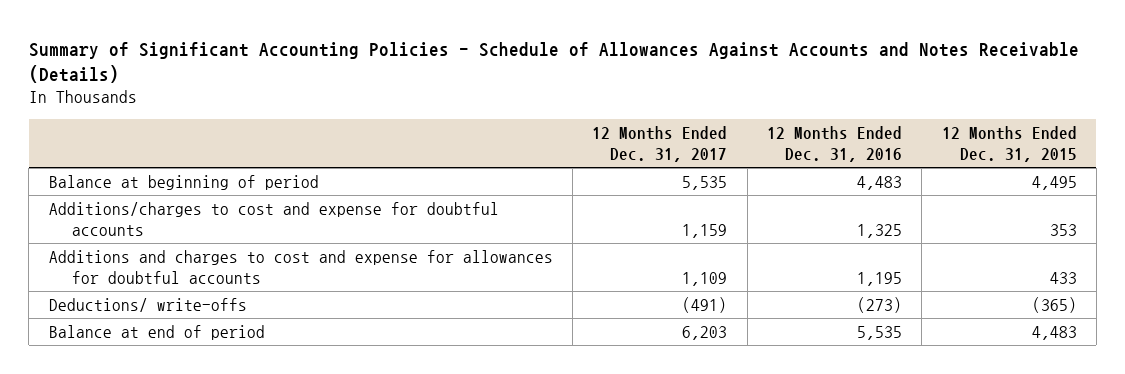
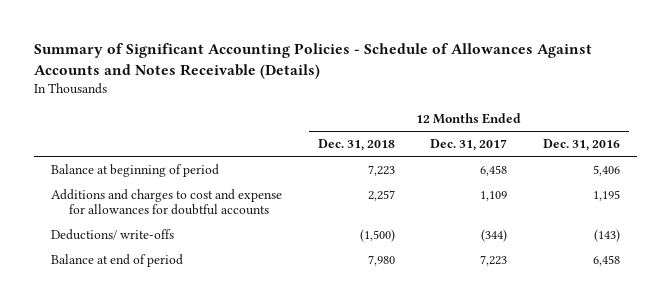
[941,125,1077,162] 12 Months Ended Dec. 31, 2015 -> none
none -> [317,139,395,152] Dec. 31, 2018
[48,201,499,237] Additions/charges to cost and expense for doubtful accounts -> none
[682,175,728,190] 5,535 -> [480,164,508,176] 6,458
[857,175,903,190] 4,483 -> [592,164,620,176] 5,406
[682,296,728,313] (491) -> [481,228,508,242] (344)
[857,296,903,313] (273) -> [593,228,620,242] (143)
[682,325,728,340] 6,203 -> [480,254,508,266] 7,223
[857,325,903,340] 5,535 -> [592,254,620,266] 6,458

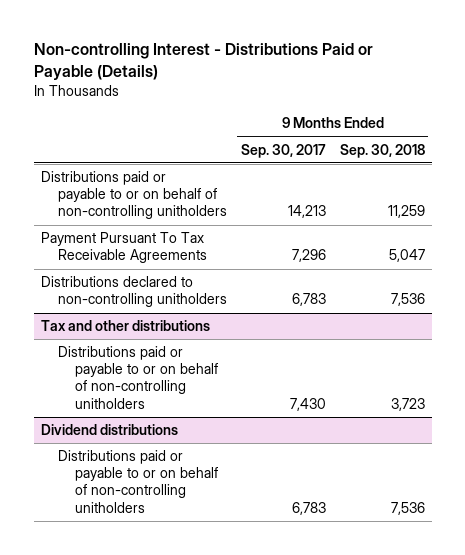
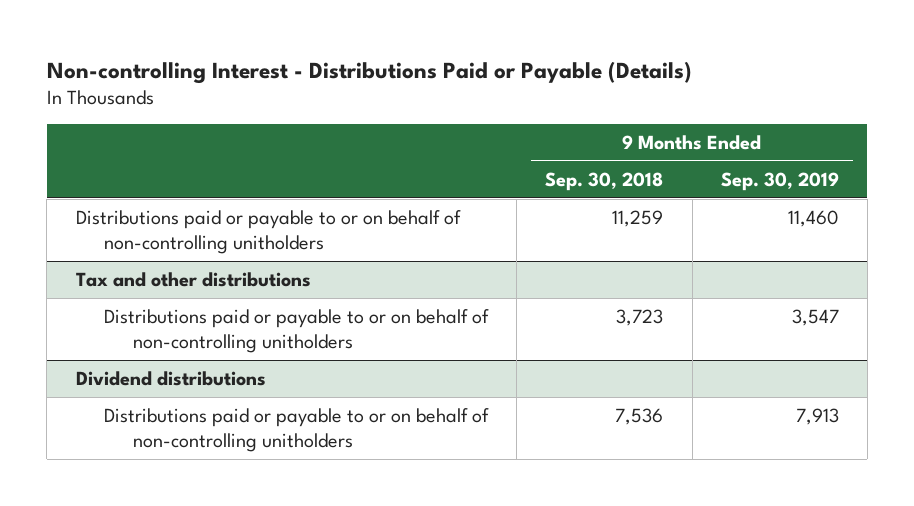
[240,143,326,158] Sep. 30, 2017 -> none
none -> [720,171,839,191] Sep. 30, 2019
[40,232,207,264] Payment Pursuant To Tax Receivable Agreements -> none
[40,276,227,308] Distributions declared to non-controlling unitholders -> none

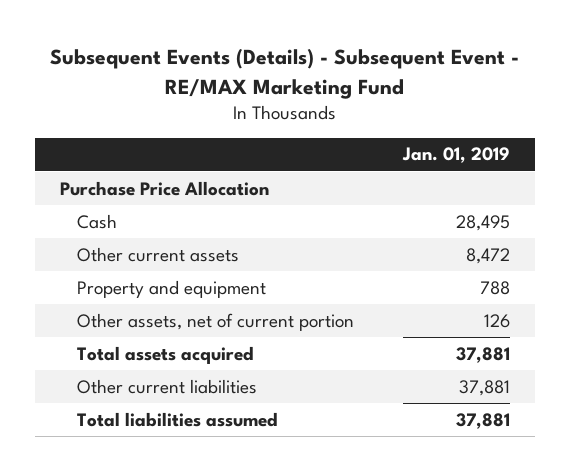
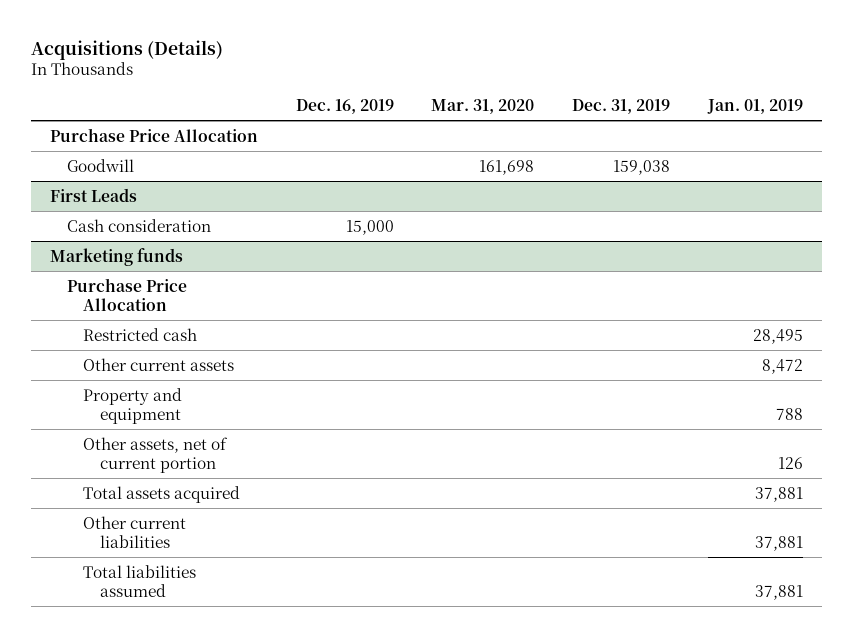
[50,48,520,99] Subsequent Events (Details) - Subsequent Event - RE/MAX Marketing Fund -> [30,39,223,60] Acquisitions (Details)
none -> [295,99,394,115] Dec. 16, 2019
none -> [431,99,535,115] Mar. 31, 2020
none -> [572,99,671,115] Dec. 31, 2019
none -> [66,158,134,172] Goodwill
none -> [49,187,137,202] First Leads
none -> [66,218,211,232] Cash consideration
none -> [49,247,183,266] Marketing funds
none -> [66,277,187,311] Purchase Price Allocation
[76,213,117,229] Cash -> [83,327,198,341] Restricted cash

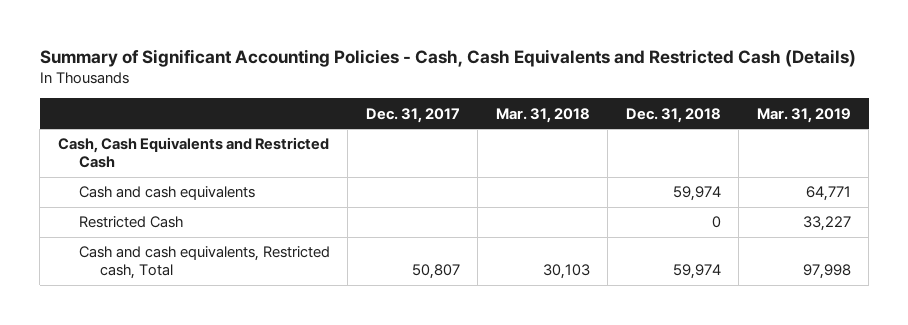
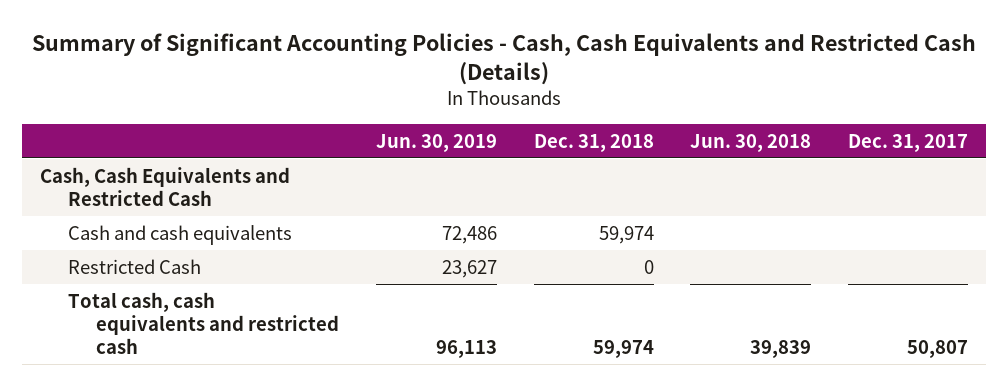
[495,107,590,123] Mar. 31, 2018 -> none
[756,107,851,123] Mar. 31, 2019 -> none
none -> [376,133,498,152] Jun. 30, 2019
none -> [690,133,812,152] Jun. 30, 2018
[78,246,330,280] Cash and cash equivalents, Restricted cash, Total -> [68,291,340,354] Total cash, cash equivalents and restricted cash

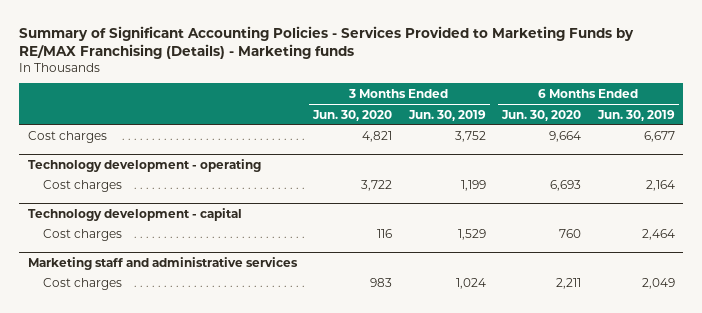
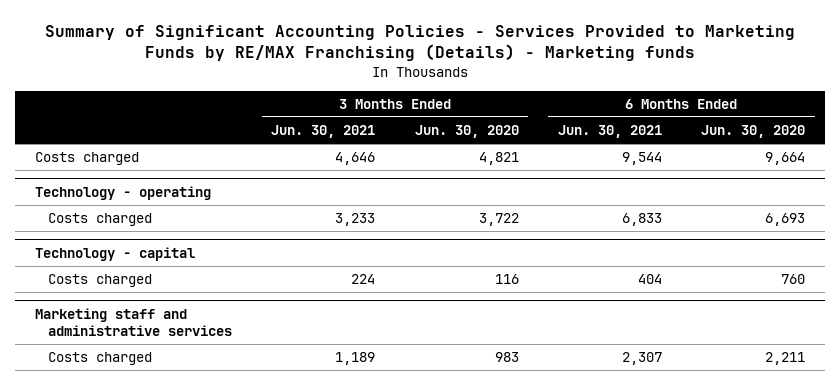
[407,109,486,121] Jun. 30, 2019 -> none
[596,109,675,121] Jun. 30, 2019 -> none
none -> [271,125,376,139] Jun. 30, 2021
none -> [557,125,662,139] Jun. 30, 2021
[27,131,107,144] Cost charges -> [35,152,140,166] Costs charged
[27,158,261,172] Technology development - operating -> [35,185,212,200] Technology - operating
[42,180,122,193] Cost charges -> [48,213,153,227] Costs charged
[27,207,242,221] Technology development - capital -> [35,246,196,261] Technology - capital
[42,229,122,242] Cost charges -> [48,274,153,288] Costs charged
[42,278,122,291] Cost charges -> [48,352,153,366] Costs charged

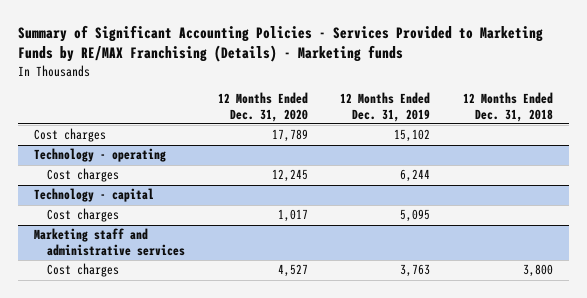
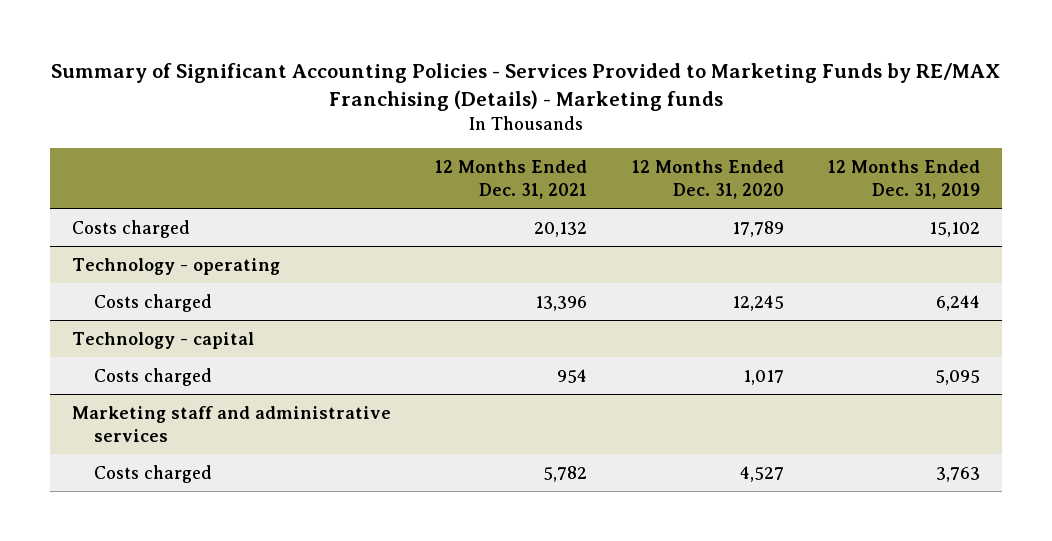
[462,92,553,122] 12 Months Ended Dec. 31, 2018 -> none
none -> [435,159,588,199] 12 Months Ended Dec. 31, 2021
[34,128,107,143] Cost charges -> [72,219,191,238] Costs charged
[46,168,119,183] Cost charges -> [93,293,212,312] Costs charged
[46,208,119,223] Cost charges -> [93,367,212,386] Costs charged
[46,263,119,278] Cost charges -> [93,464,212,483] Costs charged

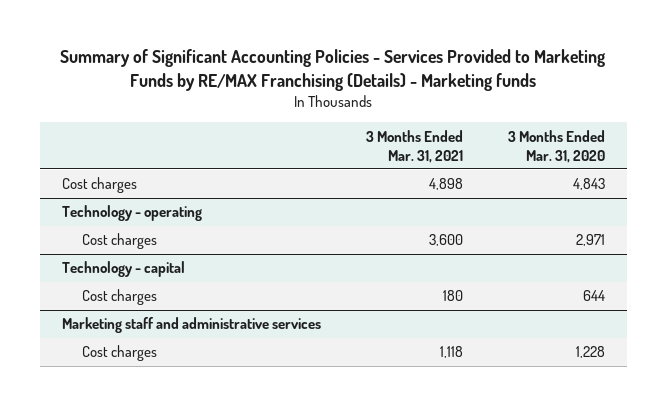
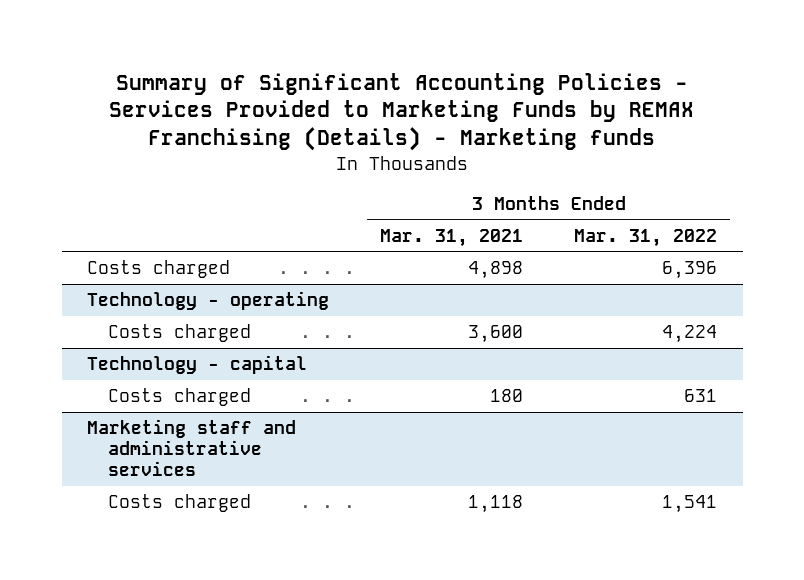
[60,49,606,91] Summary of Significant Accounting Policies - Services Provided to Marketing Funds by RE/MAX Franchising (Details) - Marketing funds -> [109,72,695,152] Summary of Significant Accounting Policies - Services Provided to Marketing Funds by REMAX Franchising (Details) - Marketing funds
[507,129,605,163] 3 Months Ended Mar. 31, 2020 -> none
none -> [574,228,718,247] Mar. 31, 2022
[62,177,138,194] Cost charges -> [87,260,231,279] Costs charged
[81,233,157,250] Cost charges -> [108,324,252,343] Costs charged
[81,289,157,306] Cost charges -> [108,388,252,407] Costs charged
[81,345,157,362] Cost charges -> [108,494,252,513] Costs charged

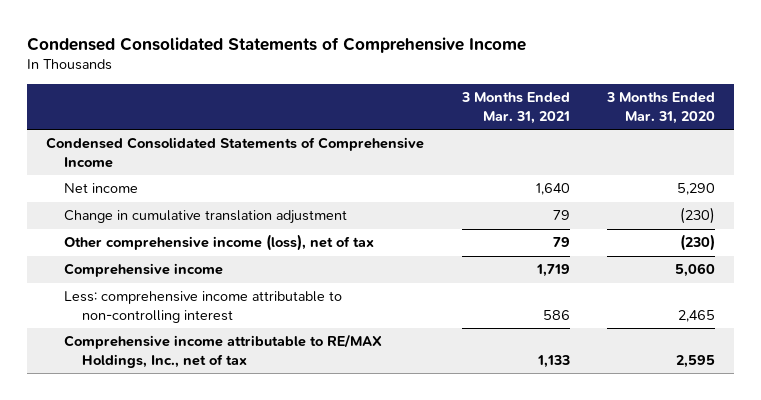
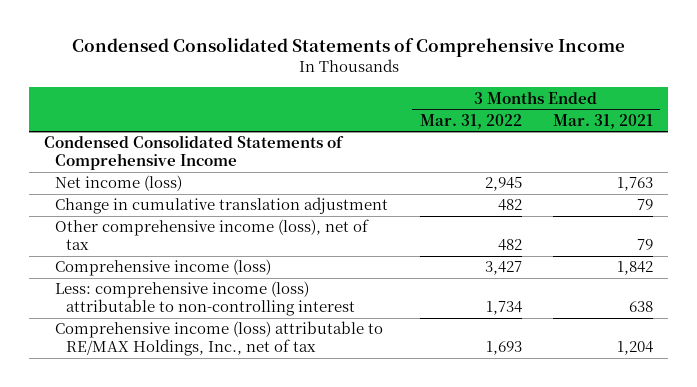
[606,92,716,124] 3 Months Ended Mar. 31, 2020 -> none
none -> [419,113,522,129] Mar. 31, 2022
[63,183,138,194] Net income -> [55,175,183,192] Net income (loss)
[535,183,570,196] 1,640 -> [616,177,653,192] 1,763
[63,263,223,278] Comprehensive income -> [55,259,272,277] Comprehensive income (loss)
[535,264,570,278] 1,719 -> [616,261,653,276] 1,842
[63,291,342,323] Less: comprehensive income attributable to non-controlling interest -> [55,281,356,317] Less: comprehensive income (loss) attributable to non-controlling interest
[542,309,570,320] 586 -> [628,301,653,313] 638
[63,334,382,368] Comprehensive income attributable to RE/MAX Holdings, Inc., net of tax -> [55,321,384,357] Comprehensive income (loss) attributable to RE/MAX Holdings, Inc., net of tax
[536,354,570,368] 1,133 -> [616,341,653,356] 1,204

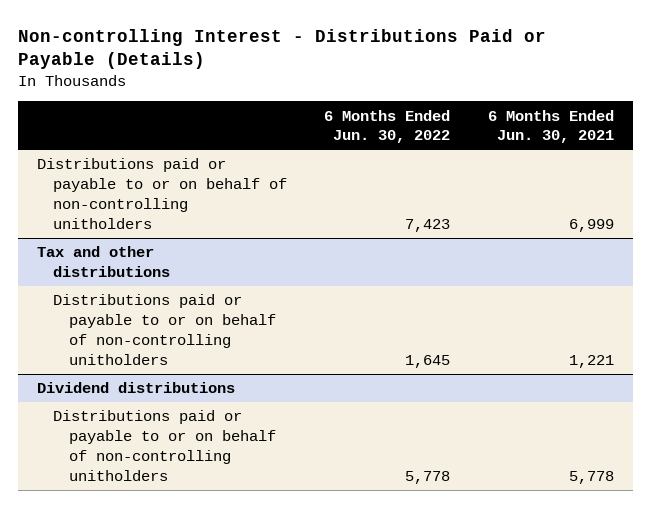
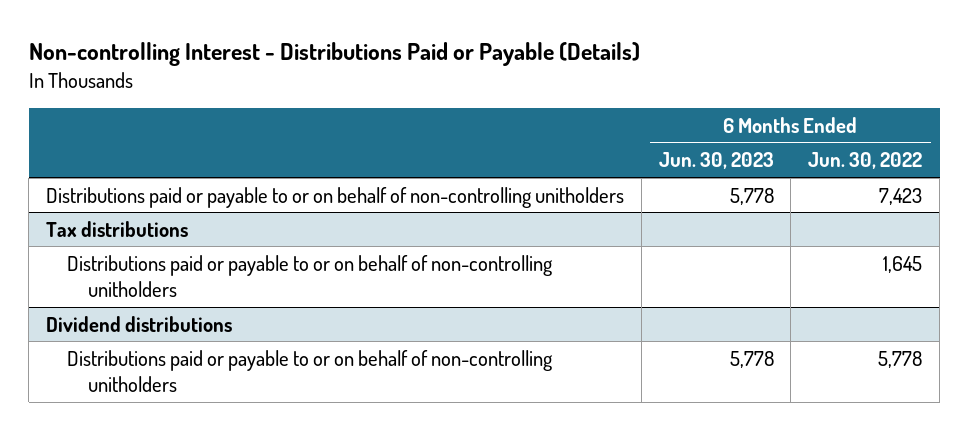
[487,109,614,144] 6 Months Ended Jun. 30, 2021 -> none
none -> [658,152,774,170] Jun. 30, 2023
[36,246,170,278] Tax and other distributions -> [45,220,188,237] Tax distributions

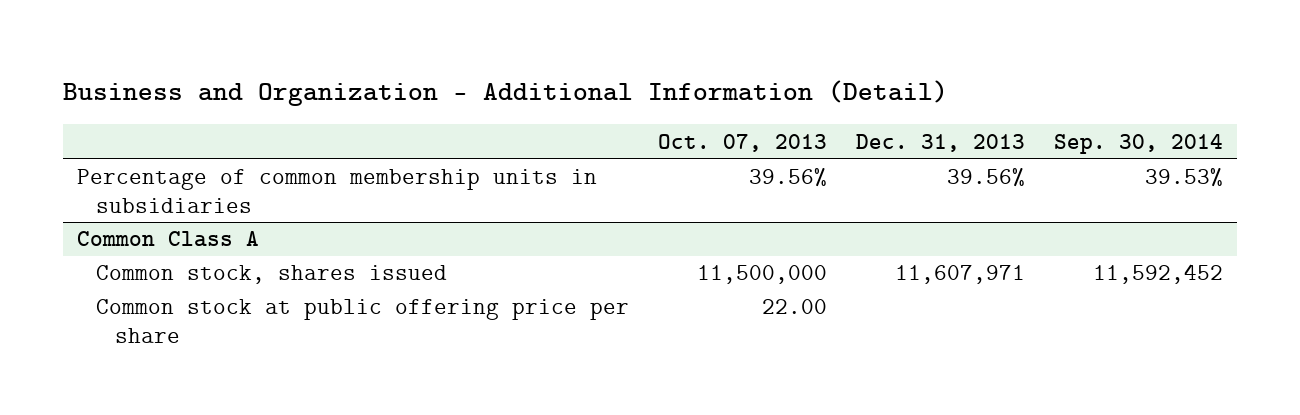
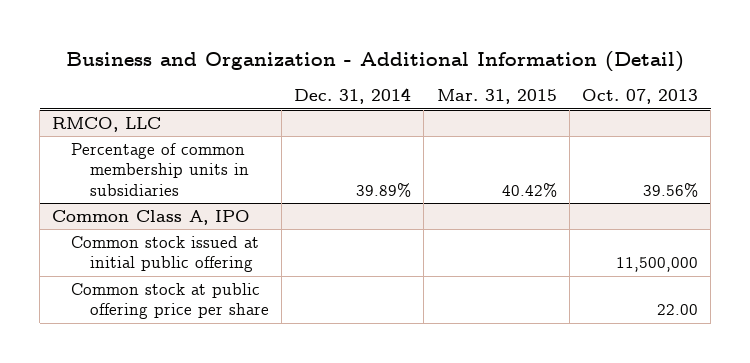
[855,133,1025,152] Dec. 31, 2013 -> none
[1053,133,1223,154] Sep. 30, 2014 -> none
none -> [294,88,412,105] Dec. 31, 2014
none -> [436,89,557,105] Mar. 31, 2015
none -> [52,116,162,132] RMCO, LLC
[77,231,260,248] Common Class A -> [52,209,251,225] Common Class A, IPO
[95,265,447,285] Common stock, shares issued -> [70,235,259,273] Common stock issued at initial public offering

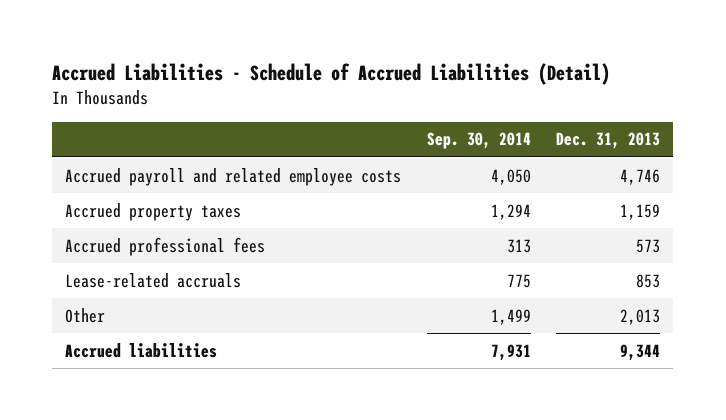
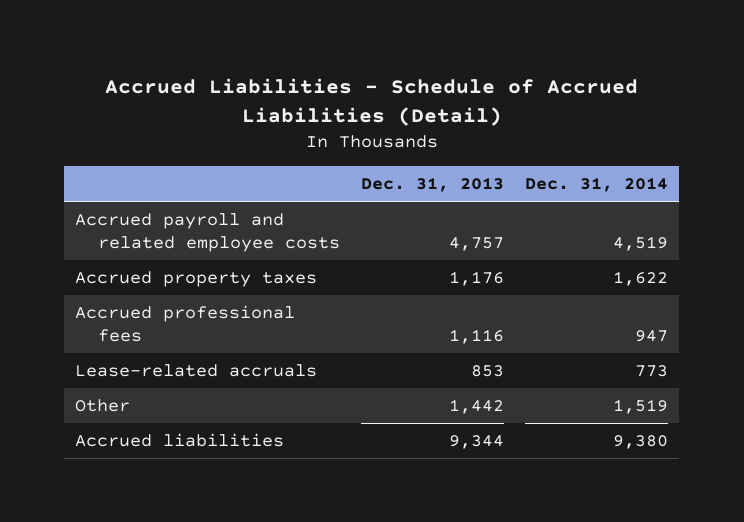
[426,132,531,150] Sep. 30, 2014 -> none
none -> [525,176,669,192] Dec. 31, 2014
[620,168,661,185] 4,746 -> [449,236,505,251] 4,757
[620,203,661,220] 1,159 -> [449,271,505,287] 1,176
[636,238,661,253] 573 -> [449,328,505,344] 1,116
[620,308,661,325] 2,013 -> [449,399,505,415] 1,442

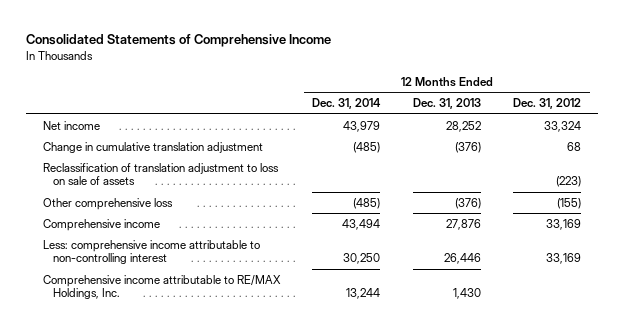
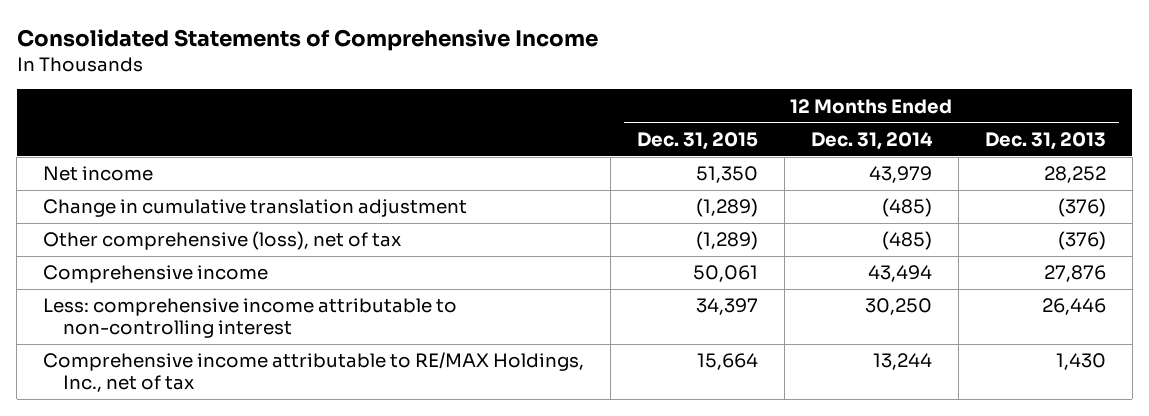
[513,98,582,110] Dec. 31, 2012 -> none
none -> [637,131,759,150] Dec. 31, 2015
[42,162,279,186] Reclassification of translation adjustment to loss on sale of assets -> none
[42,197,173,210] Other comprehensive loss -> [43,231,402,251] Other comprehensive (loss), net of tax
[42,274,281,300] Comprehensive income attributable to RE/MAX Holdings, Inc. -> [43,352,585,392] Comprehensive income attributable to RE/MAX Holdings, Inc., net of tax

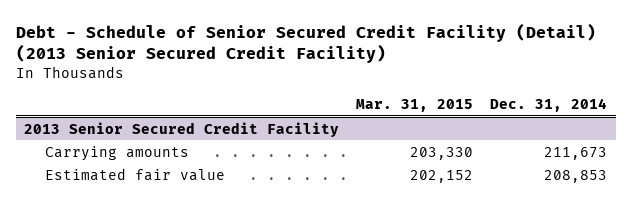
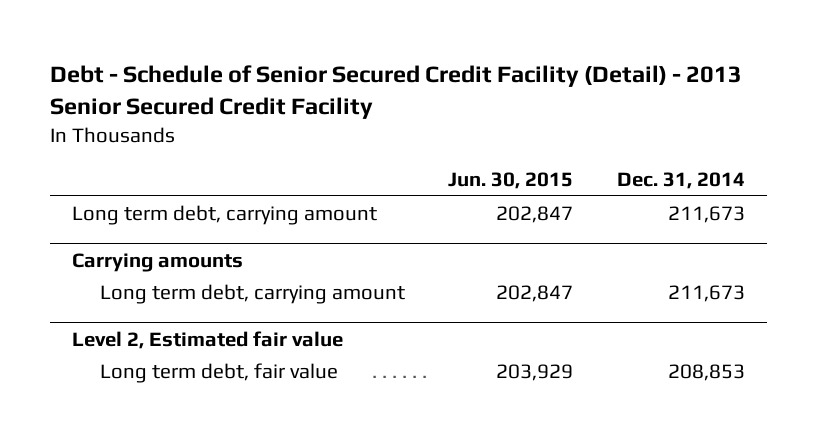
[15,22,596,64] Debt - Schedule of Senior Secured Credit Facility (Detail) (2013 Senior Secured Credit Facility) -> [49,64,742,119] Debt - Schedule of Senior Secured Credit Facility (Detail) - 2013 Senior Secured Credit Facility
[356,98,474,112] Mar. 31, 2015 -> none
none -> [448,171,574,189] Jun. 30, 2015
[24,121,340,137] 2013 Senior Secured Credit Facility -> none
[44,145,189,161] Carrying amounts -> [71,205,377,226] Long term debt, carrying amount
none -> [71,252,243,272] Carrying amounts
none -> [100,284,406,305] Long term debt, carrying amount
none -> [71,330,343,349] Level 2, Estimated fair value
[44,167,225,181] Estimated fair value -> [100,363,339,384] Long term debt, fair value

